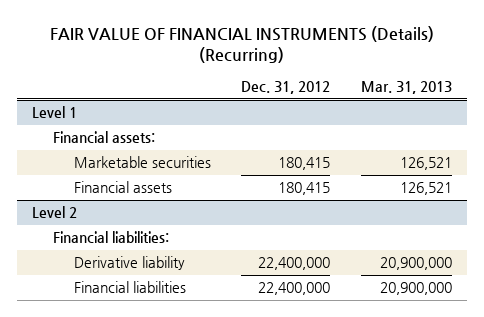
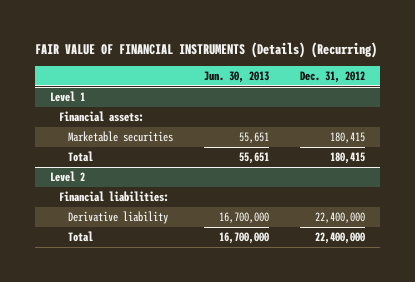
[361,81,453,95] Mar. 31, 2013 -> none
none -> [204,71,270,84] Jun. 30, 2013
[73,181,172,194] Financial assets -> [68,151,94,163] Total
[73,281,186,294] Financial liabilities -> [68,231,94,243] Total

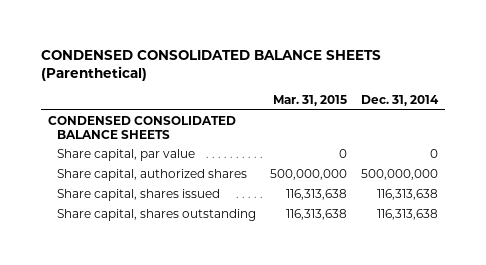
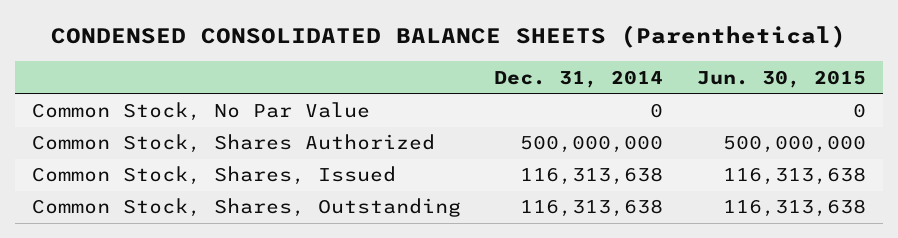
[273,94,348,106] Mar. 31, 2015 -> none
none -> [697,69,867,88] Jun. 30, 2015
[48,115,237,139] CONDENSED CONSOLIDATED BALANCE SHEETS -> none
[56,148,195,161] Share capital, par value -> [31,102,370,122] Common Stock, No Par Value
[56,168,247,181] Share capital, authorized shares -> [31,134,435,154] Common Stock, Shares Authorized
[56,188,220,201] Share capital, shares issued -> [31,166,396,186] Common Stock, Shares, Issued
[56,208,256,221] Share capital, shares outstanding -> [31,198,461,218] Common Stock, Shares, Outstanding

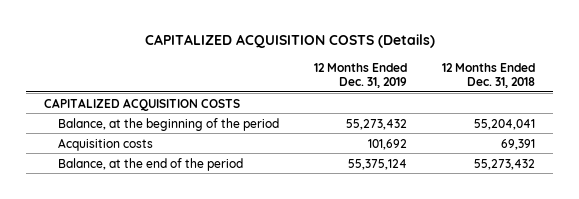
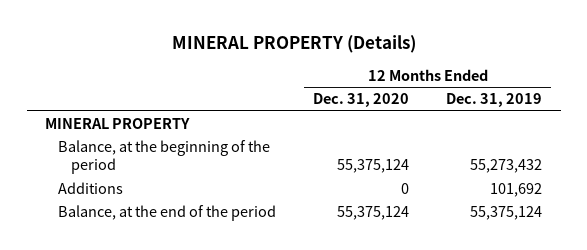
[144,34,435,49] CAPITALIZED ACQUISITION COSTS (Details) -> [171,35,416,54] MINERAL PROPERTY (Details)
[442,62,536,88] 12 Months Ended Dec. 31, 2018 -> none
none -> [313,93,410,108] Dec. 31, 2020
[43,97,240,111] CAPITALIZED ACQUISITION COSTS -> [45,118,191,130] MINERAL PROPERTY
[58,137,154,151] Acquisition costs -> [58,182,124,195] Additions

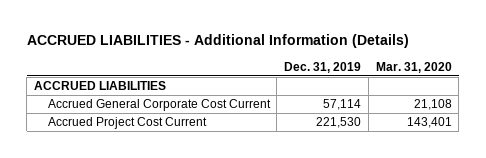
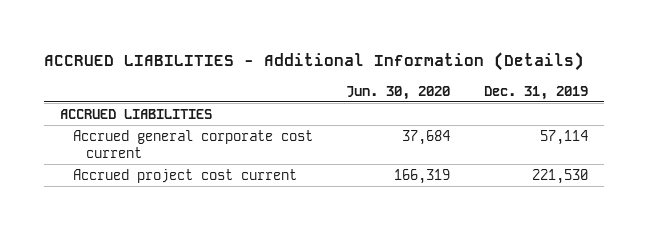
[375,61,452,73] Mar. 31, 2020 -> none
none -> [346,85,451,100] Jun. 30, 2020
[47,99,271,112] Accrued General Corporate Cost Current -> [73,129,314,159] Accrued general corporate cost current
[47,117,207,130] Accrued Project Cost Current -> [73,168,298,183] Accrued project cost current

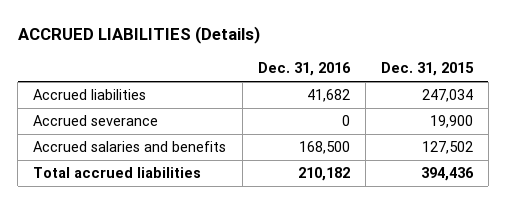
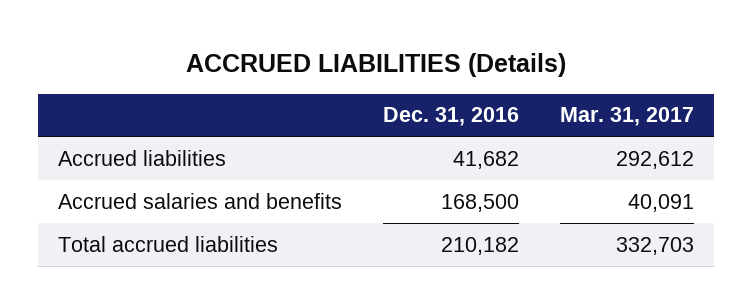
[380,62,474,77] Dec. 31, 2015 -> none
none -> [559,107,694,127] Mar. 31, 2017
[33,115,159,127] Accrued severance -> none

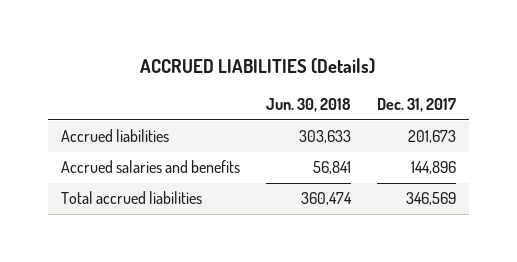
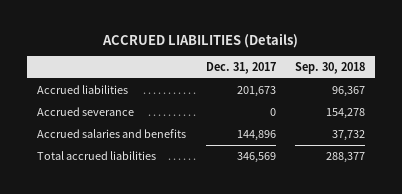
[265,98,351,113] Jun. 30, 2018 -> none
none -> [295,62,366,75] Sep. 30, 2018
none -> [37,106,135,116] Accrued severance

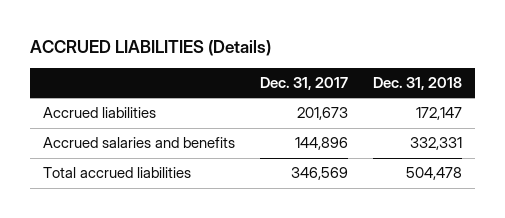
[295,62,366,75] Sep. 30, 2018 -> none
none -> [373,77,463,91] Dec. 31, 2018
[37,106,135,116] Accrued severance -> none

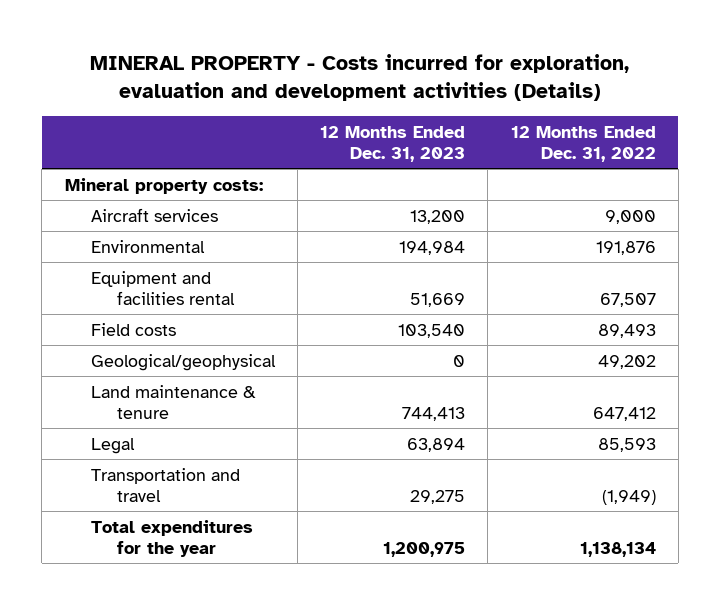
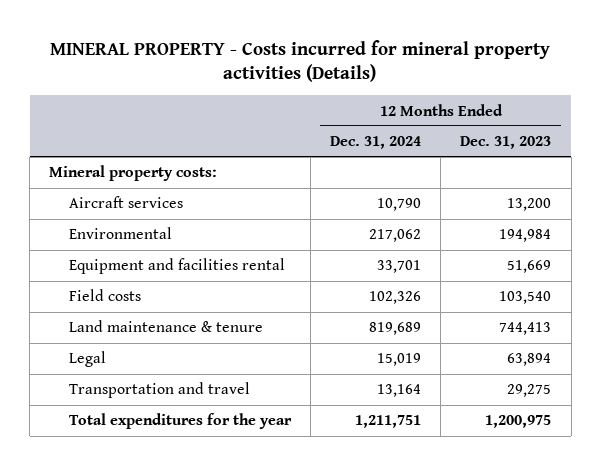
[90,54,630,102] MINERAL PROPERTY - Costs incurred for exploration, evaluation and development activities (Details) -> [50,39,551,83] MINERAL PROPERTY - Costs incurred for mineral property activities (Details)
[510,126,656,163] 12 Months Ended Dec. 31, 2022 -> none
none -> [329,136,421,150] Dec. 31, 2024
[90,353,276,371] Geological/geophysical -> none

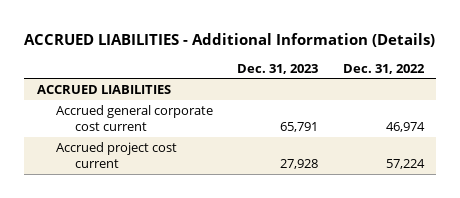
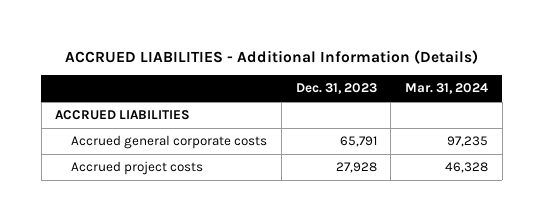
[342,63,425,74] Dec. 31, 2022 -> none
none -> [405,83,489,95] Mar. 31, 2024
[55,104,213,132] Accrued general corporate cost current -> [71,135,268,150] Accrued general corporate costs
[55,141,177,169] Accrued project cost current -> [71,161,204,176] Accrued project costs

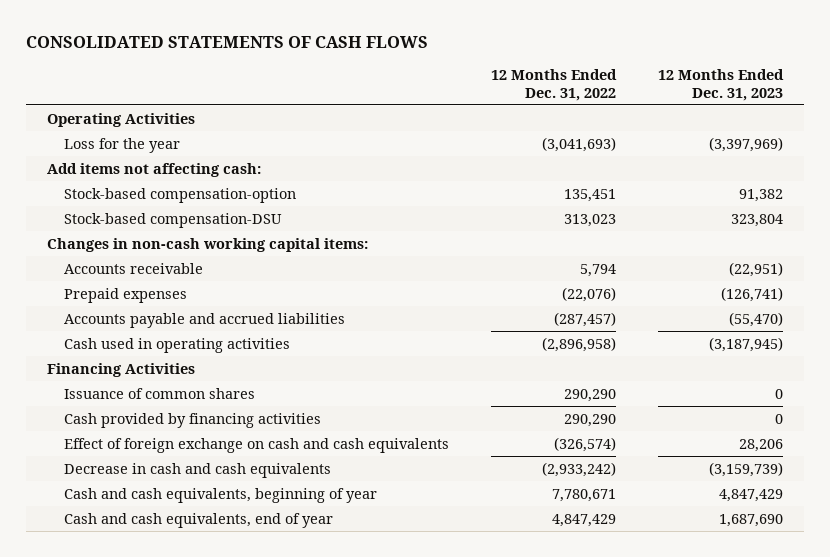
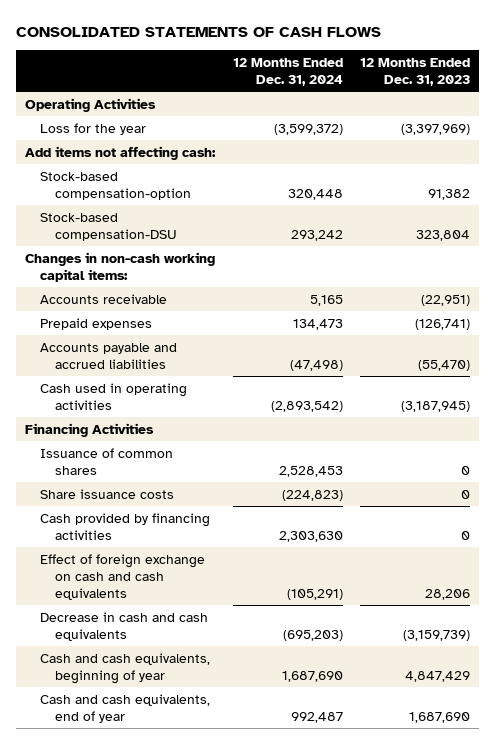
[491,69,618,101] 12 Months Ended Dec. 31, 2022 -> none
none -> [232,57,343,86] 12 Months Ended Dec. 31, 2024
none -> [39,488,174,499] Share issuance costs

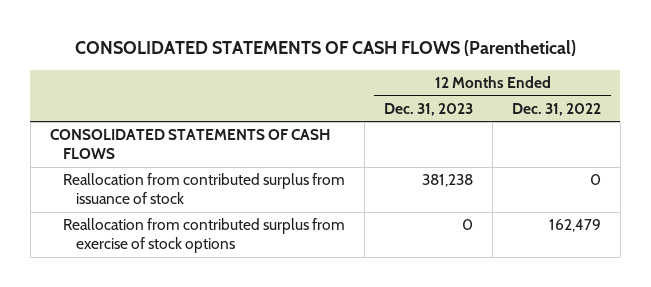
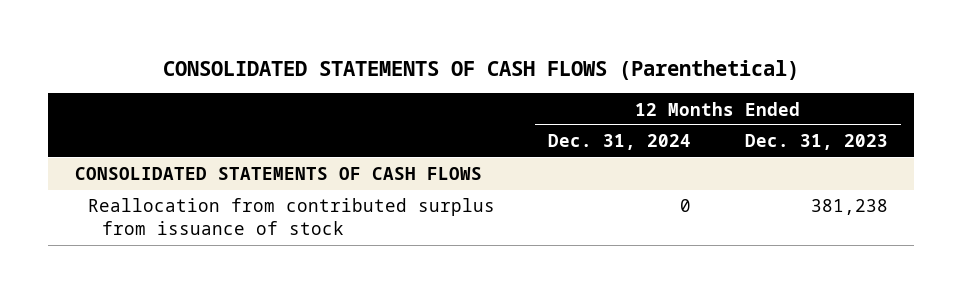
[511,102,601,116] Dec. 31, 2022 -> none
none -> [548,134,692,151] Dec. 31, 2024
[63,218,346,254] Reallocation from contributed surplus from exercise of stock options -> none

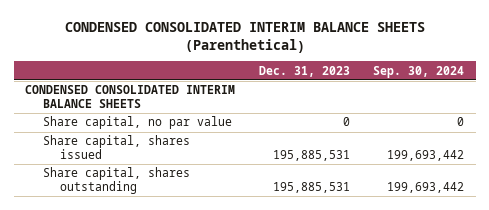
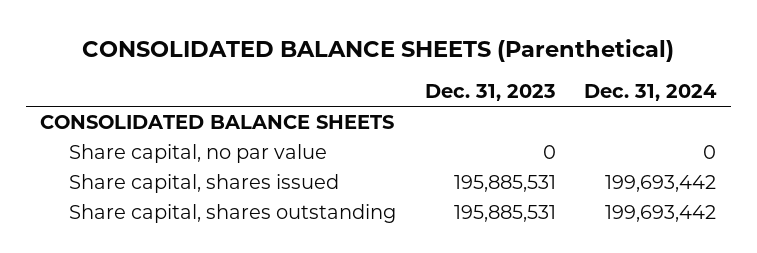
[64,21,425,53] CONDENSED CONSOLIDATED INTERIM BALANCE SHEETS (Parenthetical) -> [82,38,675,62] CONSOLIDATED BALANCE SHEETS (Parenthetical)
[373,65,465,78] Sep. 30, 2024 -> none
none -> [584,84,718,102] Dec. 31, 2024
[25,85,236,108] CONDENSED CONSOLIDATED INTERIM BALANCE SHEETS -> [40,114,395,129] CONSOLIDATED BALANCE SHEETS

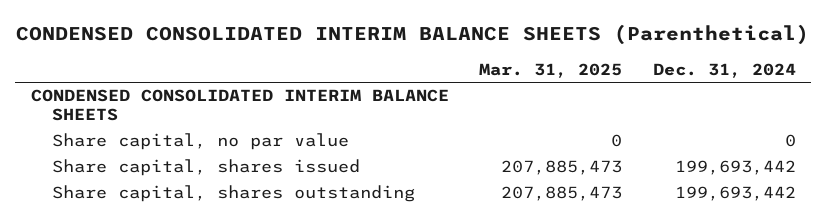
[82,38,675,62] CONSOLIDATED BALANCE SHEETS (Parenthetical) -> [16,24,810,46] CONDENSED CONSOLIDATED INTERIM BALANCE SHEETS (Parenthetical)
[424,84,556,102] Dec. 31, 2023 -> none
none -> [479,62,623,78] Mar. 31, 2025
[40,114,395,129] CONSOLIDATED BALANCE SHEETS -> [30,89,449,122] CONDENSED CONSOLIDATED INTERIM BALANCE SHEETS

